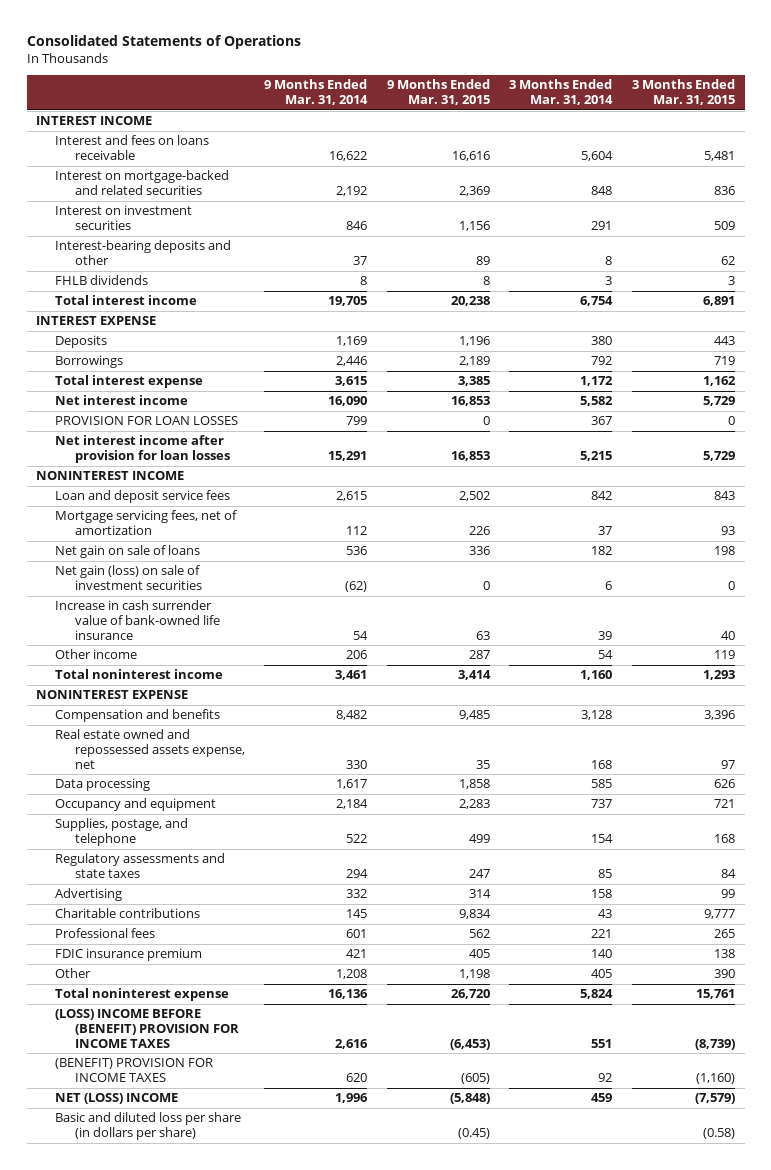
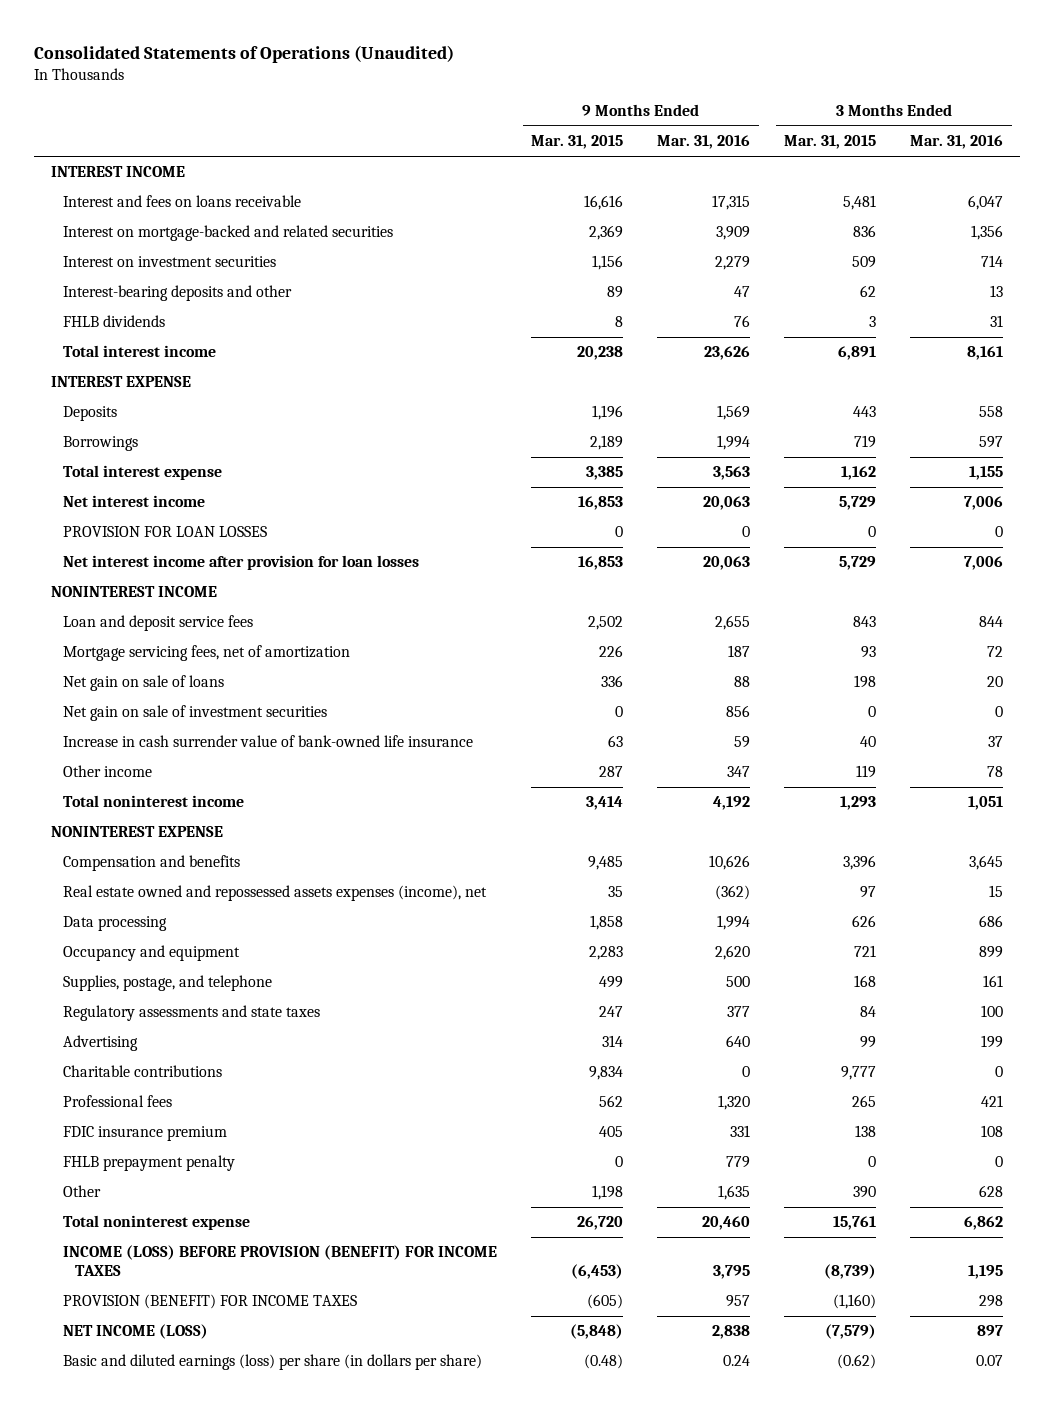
[26,34,301,49] Consolidated Statements of Operations -> [34,44,455,63] Consolidated Statements of Operations (Unaudited)
[264,79,369,105] 9 Months Ended Mar. 31, 2014 -> none
[509,79,614,105] 3 Months Ended Mar. 31, 2014 -> none
none -> [657,135,751,150] Mar. 31, 2016
none -> [910,135,1004,150] Mar. 31, 2016
[55,565,202,591] Net gain (loss) on sale of investment securities -> [63,705,328,722] Net gain on sale of investment securities
[55,729,245,769] Real estate owned and repossessed assets expense, net -> [63,885,488,902] Real estate owned and repossessed assets expenses (income), net
none -> [63,1155,236,1172] FHLB prepayment penalty
[55,1009,239,1048] (LOSS) INCOME BEFORE (BENEFIT) PROVISION FOR INCOME TAXES -> [63,1245,498,1277] INCOME (LOSS) BEFORE PROVISION (BENEFIT) FOR INCOME TAXES
[55,1058,214,1083] (BENEFIT) PROVISION FOR INCOME TAXES -> [63,1294,358,1310] PROVISION (BENEFIT) FOR INCOME TAXES
[55,1093,179,1105] NET (LOSS) INCOME -> [63,1324,209,1340] NET INCOME (LOSS)
[55,1112,242,1141] Basic and diluted loss per share (in dollars per share) -> [63,1354,483,1371] Basic and diluted earnings (loss) per share (in dollars per share)
[457,1128,490,1140] (0.45) -> [584,1354,624,1370] (0.48)
[702,1128,735,1140] (0.58) -> [837,1354,877,1370] (0.62)

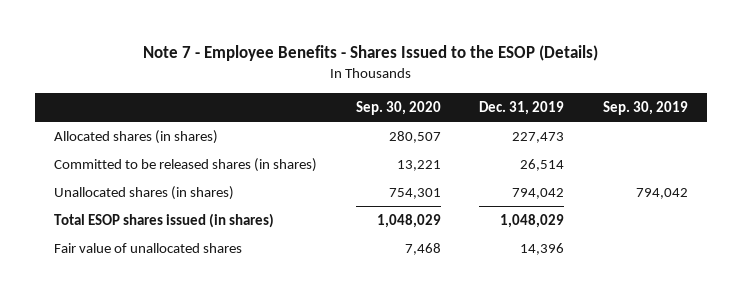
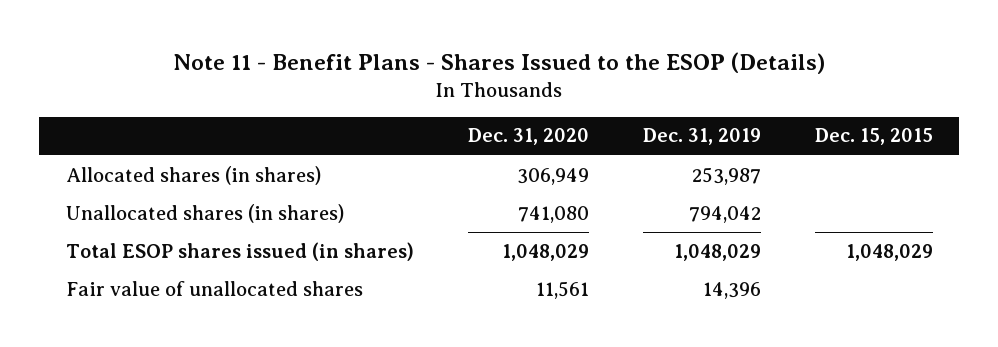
[142,45,598,62] Note 7 - Employee Benefits - Shares Issued to the ESOP (Details) -> [173,51,826,74] Note 11 - Benefit Plans - Shares Issued to the ESOP (Details)
[355,100,441,115] Sep. 30, 2020 -> none
[602,100,688,115] Sep. 30, 2019 -> none
none -> [467,128,589,146] Dec. 31, 2020
none -> [814,128,933,146] Dec. 15, 2015
[54,157,318,172] Committed to be released shares (in shares) -> none
[512,131,565,143] 227,473 -> [691,166,761,185] 253,987

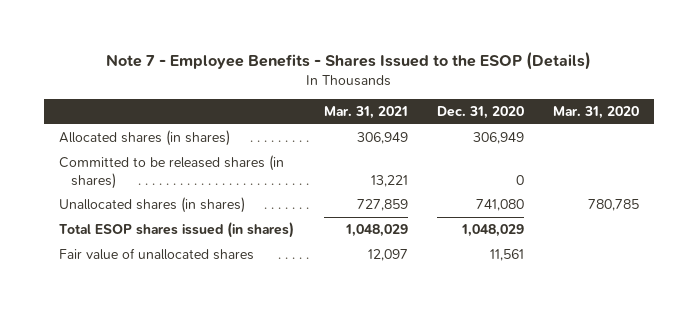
[173,51,826,74] Note 11 - Benefit Plans - Shares Issued to the ESOP (Details) -> [106,52,592,71] Note 7 - Employee Benefits - Shares Issued to the ESOP (Details)
[642,128,761,146] Dec. 31, 2019 -> none
[814,128,933,146] Dec. 15, 2015 -> none
none -> [323,106,408,120] Mar. 31, 2021
none -> [553,106,640,120] Mar. 31, 2020
none -> [59,155,285,189] Committed to be released shares (in shares)

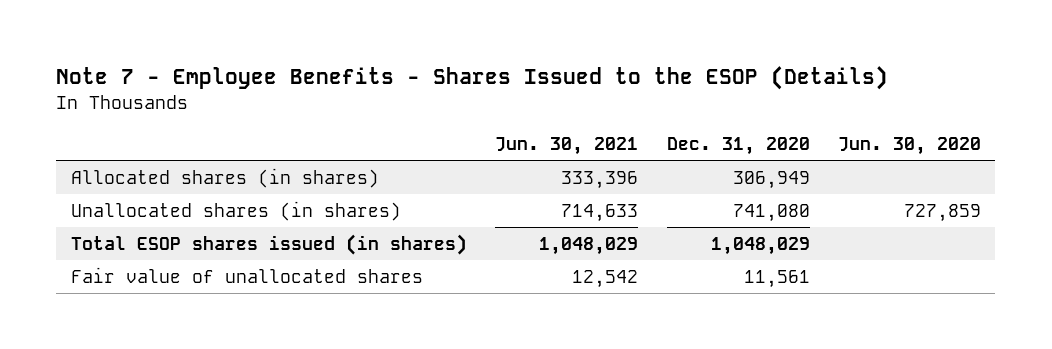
[323,106,408,120] Mar. 31, 2021 -> none
[553,106,640,120] Mar. 31, 2020 -> none
none -> [495,136,639,155] Jun. 30, 2021
none -> [837,136,981,155] Jun. 30, 2020
[59,155,285,189] Committed to be released shares (in shares) -> none

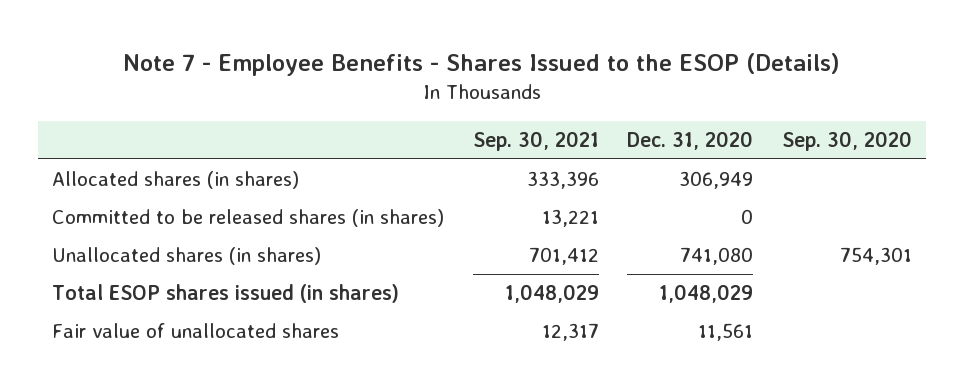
[495,136,639,155] Jun. 30, 2021 -> none
[837,136,981,155] Jun. 30, 2020 -> none
none -> [472,130,599,151] Sep. 30, 2021
none -> [781,130,912,151] Sep. 30, 2020
none -> [52,209,445,228] Committed to be released shares (in shares)

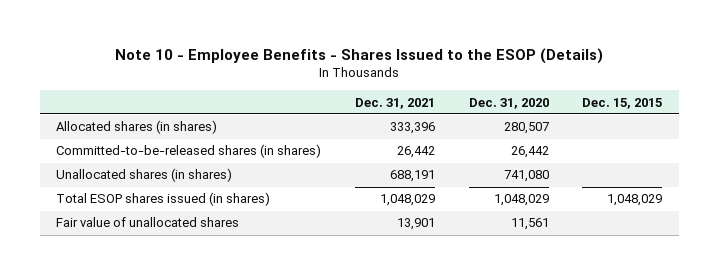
[123,52,841,76] Note 7 - Employee Benefits - Shares Issued to the ESOP (Details) -> [115,47,604,64] Note 10 - Employee Benefits - Shares Issued to the ESOP (Details)
[472,130,599,151] Sep. 30, 2021 -> none
[781,130,912,151] Sep. 30, 2020 -> none
none -> [355,97,436,109] Dec. 31, 2021
none -> [582,97,663,109] Dec. 15, 2015
[679,171,754,190] 306,949 -> [503,122,549,135] 280,507
[52,209,445,228] Committed to be released shares (in shares) -> [56,144,322,159] Committed-to-be-released shares (in shares)
[741,209,754,225] 0 -> [510,146,549,159] 26,442

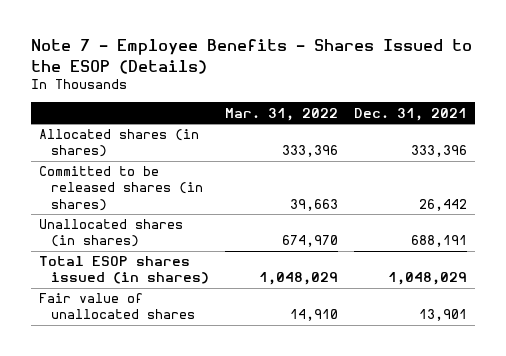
[115,47,604,64] Note 10 - Employee Benefits - Shares Issued to the ESOP (Details) -> [30,39,472,74] Note 7 - Employee Benefits - Shares Issued to the ESOP (Details)
[468,97,549,109] Dec. 31, 2020 -> none
[582,97,663,109] Dec. 15, 2015 -> none
none -> [225,107,339,121] Mar. 31, 2022
[56,144,322,159] Committed-to-be-released shares (in shares) -> [38,166,204,211] Committed to be released shares (in shares)

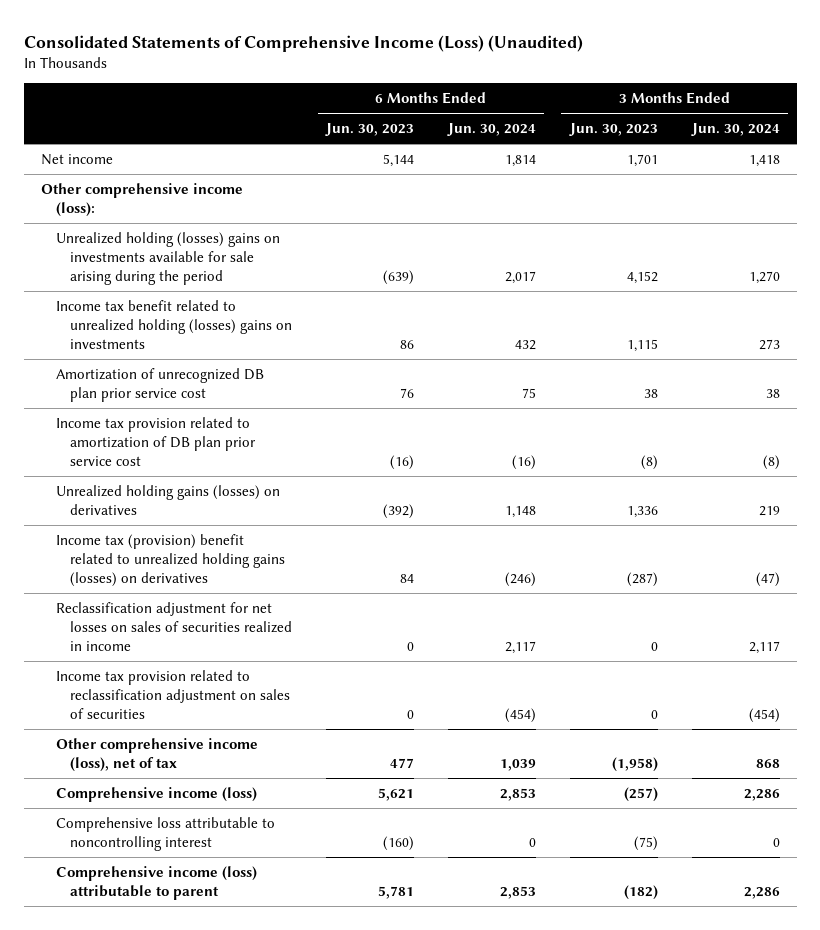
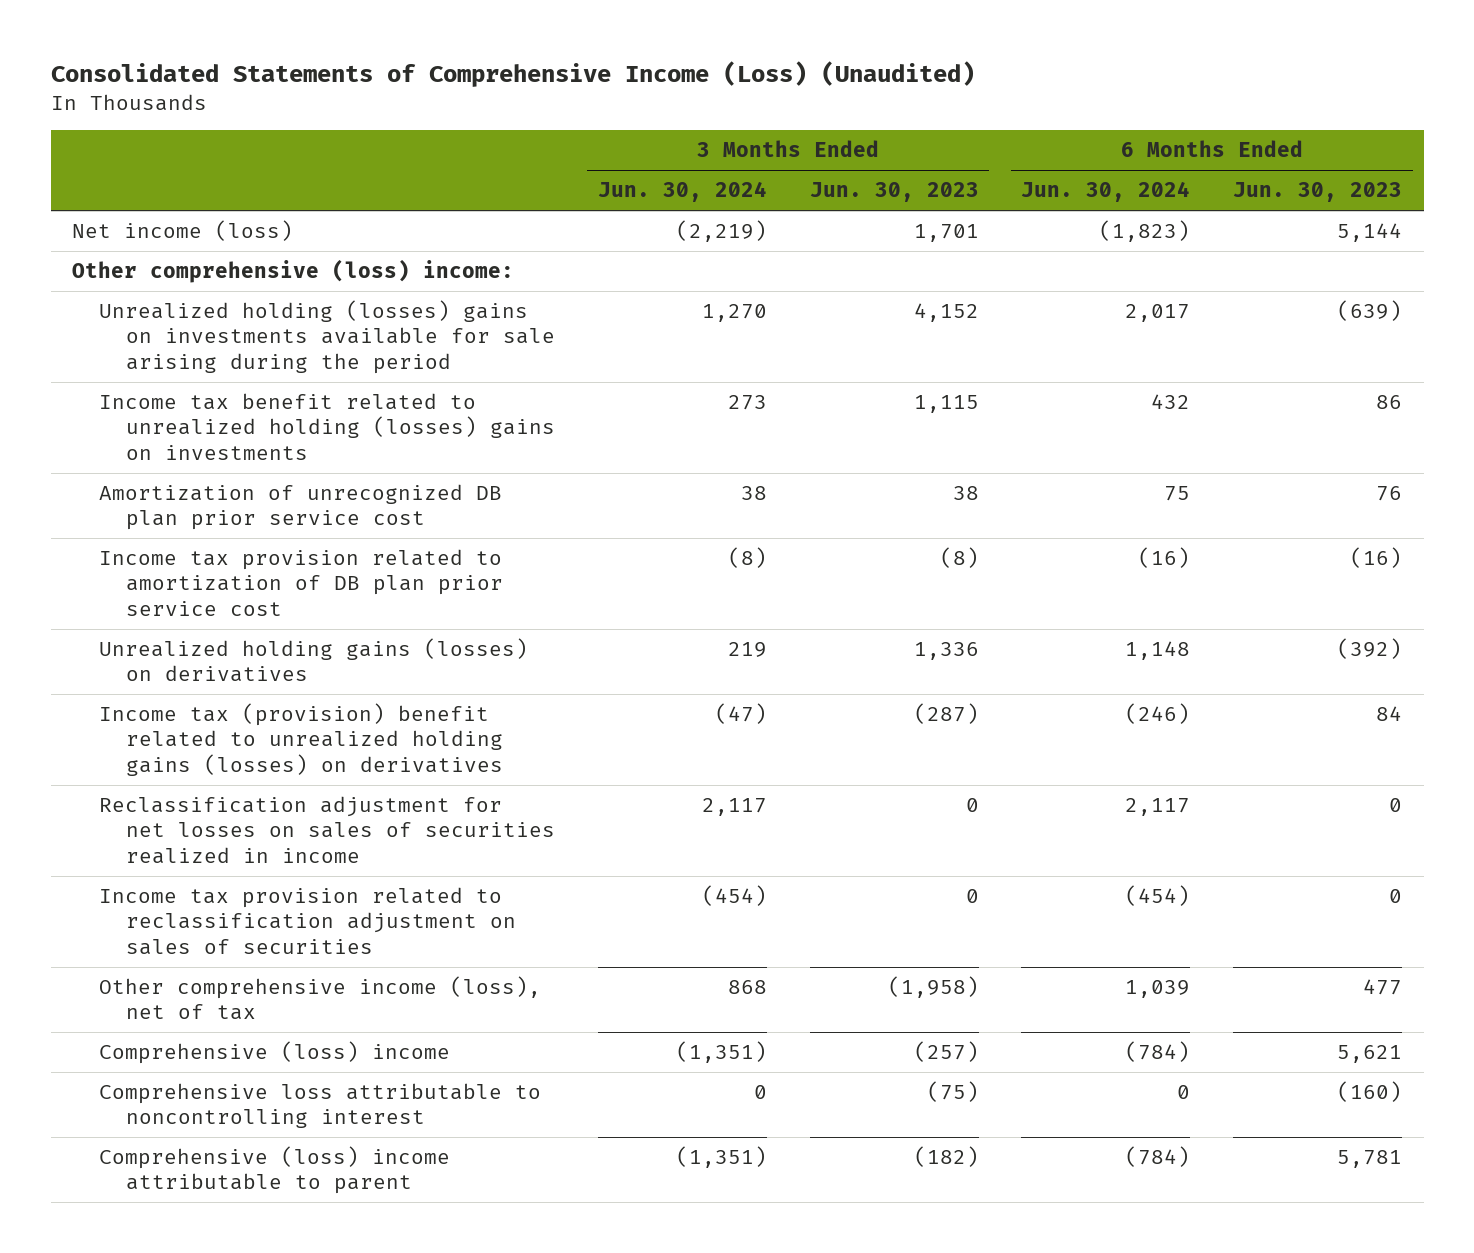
[40,153,113,165] Net income -> [72,220,294,242] Net income (loss)
[504,154,536,167] 1,814 -> [1099,220,1191,243] (1,823)
[748,154,780,167] 1,418 -> [676,220,768,243] (2,219)
[40,182,243,217] Other comprehensive income (loss): -> [72,259,515,284] Other comprehensive (loss) income:
[55,786,257,802] Comprehensive income (loss) -> [99,1041,451,1065] Comprehensive (loss) income
[499,787,536,801] 2,853 -> [1125,1041,1191,1063] (784)
[743,788,780,801] 2,286 -> [676,1041,768,1064] (1,351)
[55,865,257,900] Comprehensive income (loss) attributable to parent -> [99,1146,451,1195] Comprehensive (loss) income attributable to parent
[499,885,536,899] 2,853 -> [1125,1146,1191,1168] (784)
[743,886,780,899] 2,286 -> [676,1146,768,1169] (1,351)

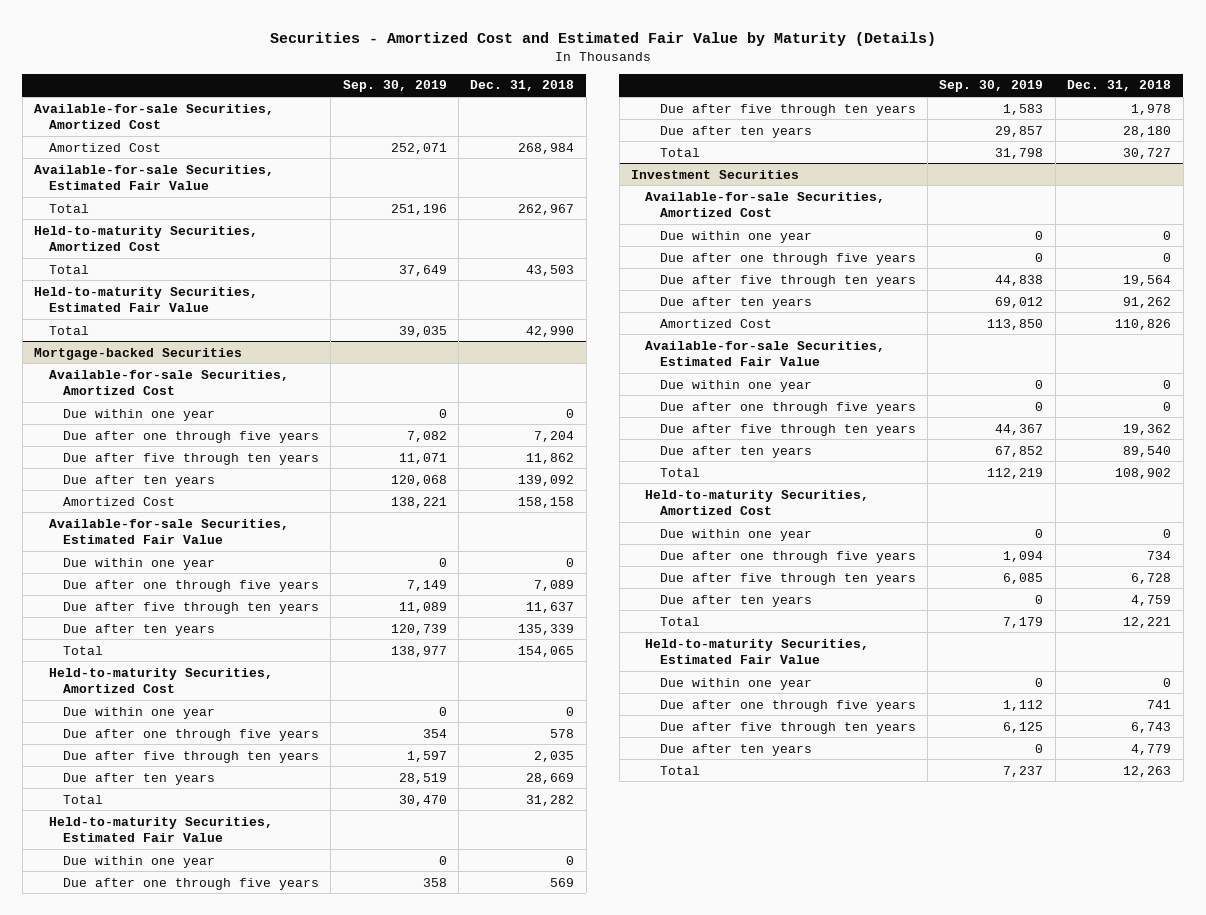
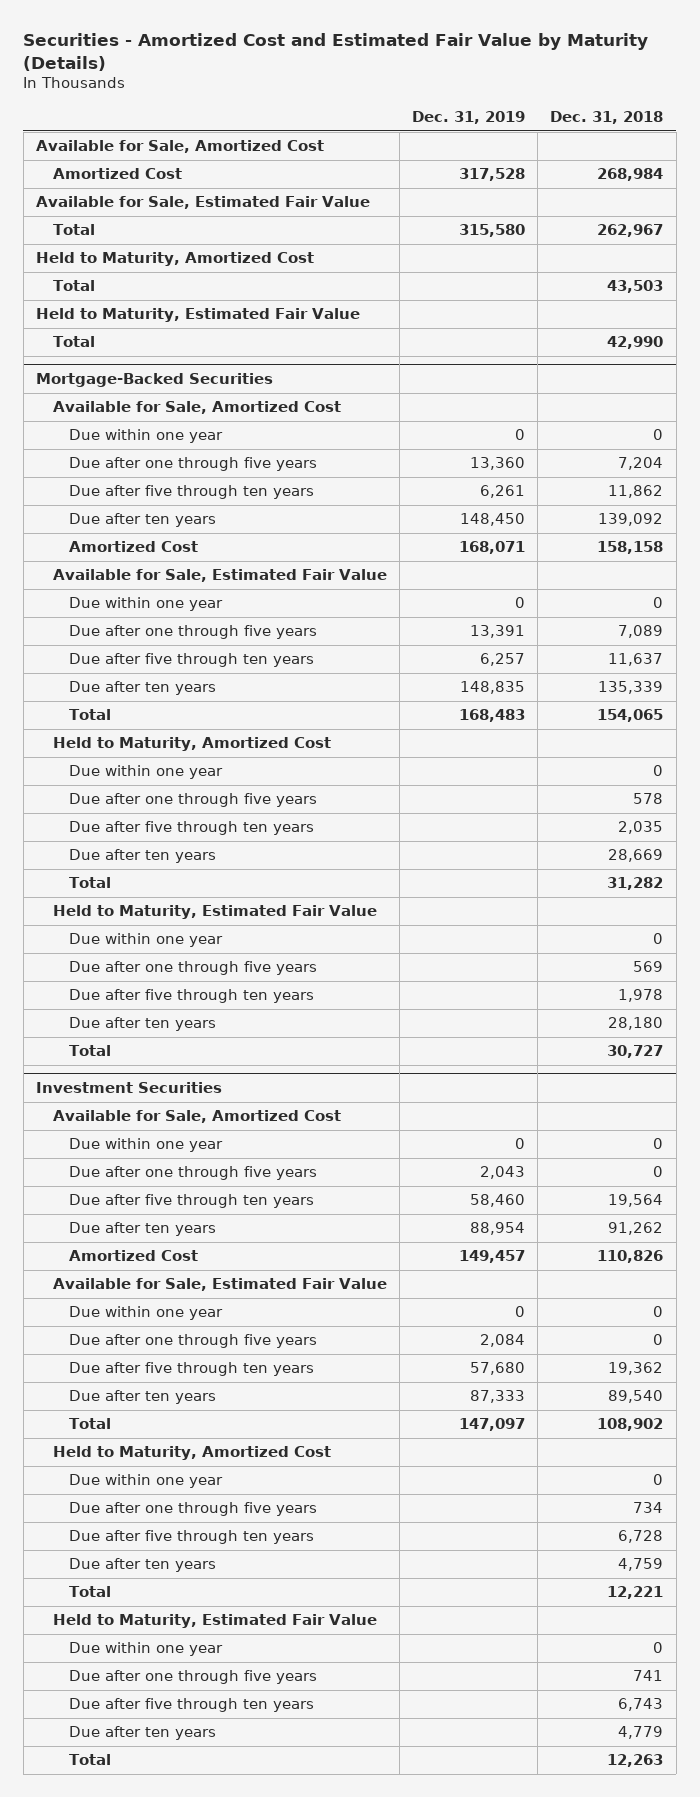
[342,80,447,93] Sep. 30, 2019 -> none
none -> [412,111,526,125] Dec. 31, 2019
[34,103,275,129] Available-for-sale Securities, Amortized Cost -> [36,140,325,154] Available for Sale, Amortized Cost
[34,164,275,190] Available-for-sale Securities, Estimated Fair Value -> [36,196,371,210] Available for Sale, Estimated Fair Value
[34,225,259,251] Held-to-maturity Securities, Amortized Cost -> [36,252,315,267] Held to Maturity, Amortized Cost
[34,286,259,312] Held-to-maturity Securities, Estimated Fair Value -> [36,308,361,323] Held to Maturity, Estimated Fair Value
[34,347,243,360] Mortgage-backed Securities -> [36,372,274,387] Mortgage-Backed Securities
[48,369,289,395] Available-for-sale Securities, Amortized Cost -> [52,401,341,415] Available for Sale, Amortized Cost
[48,518,289,544] Available-for-sale Securities, Estimated Fair Value -> [52,569,387,583] Available for Sale, Estimated Fair Value
[48,667,273,693] Held-to-maturity Securities, Amortized Cost -> [52,737,331,752] Held to Maturity, Amortized Cost
[48,816,273,842] Held-to-maturity Securities, Estimated Fair Value -> [52,905,377,920] Held to Maturity, Estimated Fair Value
[645,191,886,217] Available-for-sale Securities, Amortized Cost -> [52,1110,341,1124] Available for Sale, Amortized Cost
[645,340,886,366] Available-for-sale Securities, Estimated Fair Value -> [52,1278,387,1292] Available for Sale, Estimated Fair Value
[645,489,870,515] Held-to-maturity Securities, Amortized Cost -> [52,1446,331,1461] Held to Maturity, Amortized Cost
[645,638,870,664] Held-to-maturity Securities, Estimated Fair Value -> [52,1614,377,1629] Held to Maturity, Estimated Fair Value

